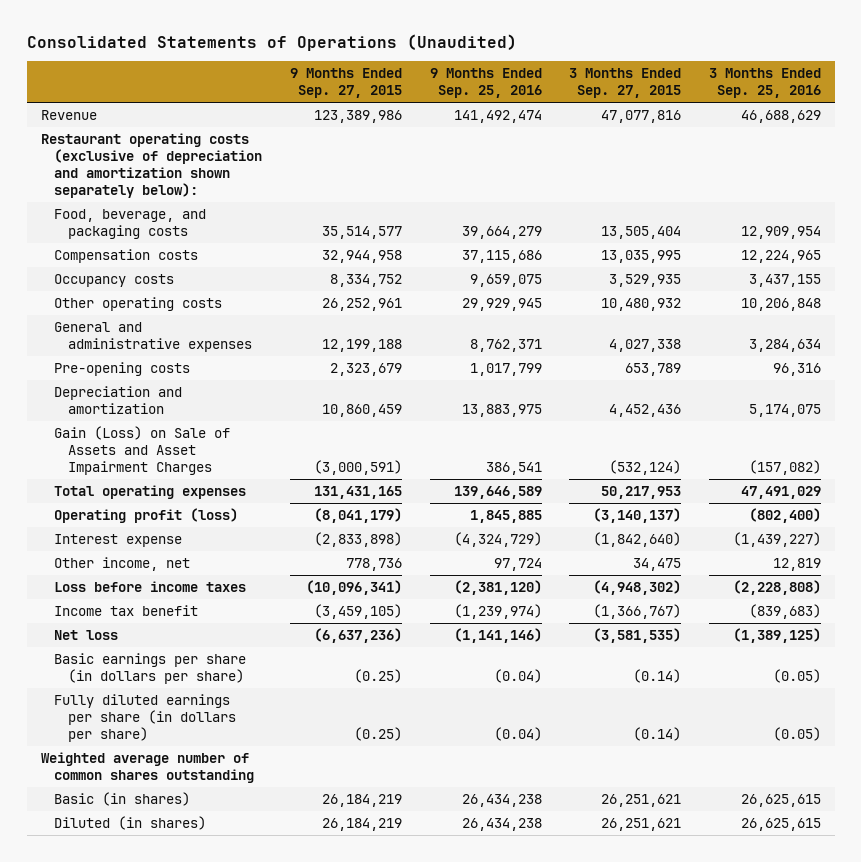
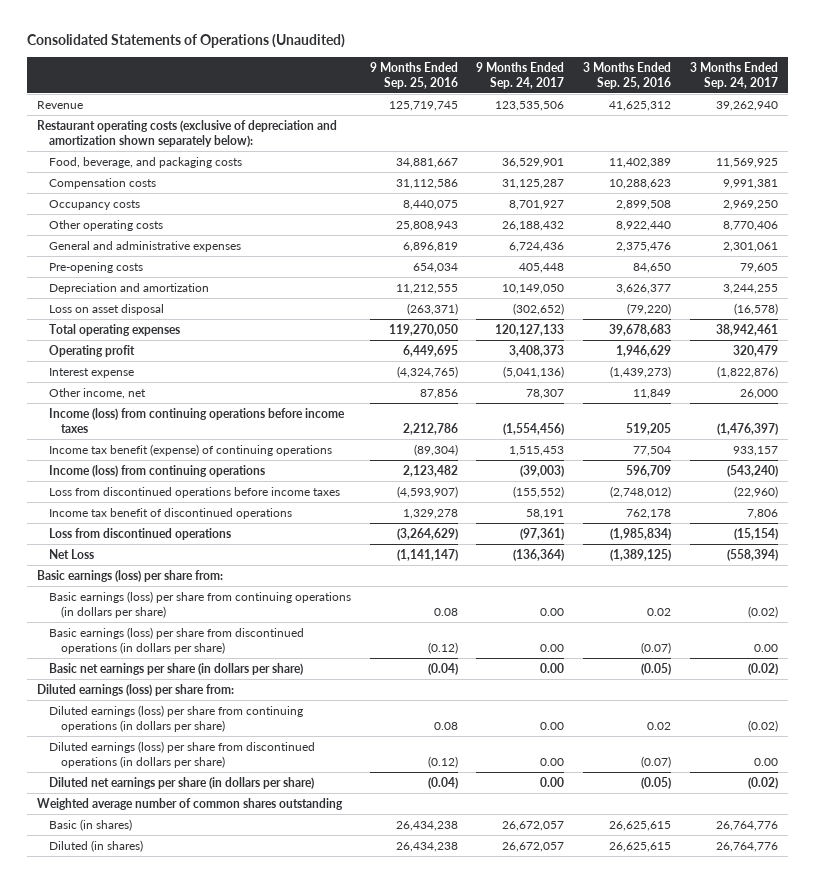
[290,68,403,99] 9 Months Ended Sep. 27, 2015 -> none
[569,68,682,99] 3 Months Ended Sep. 27, 2015 -> none
none -> [476,61,565,89] 9 Months Ended Sep. 24, 2017
none -> [690,61,779,89] 3 Months Ended Sep. 24, 2017
[453,109,542,123] 141,492,474 -> [388,100,458,111] 125,719,745
[740,109,821,123] 46,688,629 -> [609,100,672,111] 41,625,312
[461,225,542,239] 39,664,279 -> [395,157,458,168] 34,881,667
[740,225,821,239] 12,909,954 -> [609,157,672,168] 11,402,389
[461,249,542,263] 37,115,686 -> [395,178,458,189] 31,112,586
[740,249,821,263] 12,224,965 -> [609,178,672,189] 10,288,623
[469,273,542,287] 9,659,075 -> [402,199,458,210] 8,440,075
[748,273,821,287] 3,437,155 -> [616,199,672,210] 2,899,508
[461,297,542,311] 29,929,945 -> [395,220,458,231] 25,808,943
[740,297,821,311] 10,206,848 -> [616,220,672,231] 8,922,440
[469,338,542,352] 8,762,371 -> [402,241,458,252] 6,896,819
[748,338,821,352] 3,284,634 -> [616,241,672,252] 2,375,476
[469,362,542,376] 1,017,799 -> [412,262,458,273] 654,034
[772,362,821,376] 96,316 -> [633,262,672,273] 84,650
[461,403,542,417] 13,883,975 -> [395,283,458,294] 11,212,555
[748,403,821,417] 5,174,075 -> [616,283,672,294] 3,626,377
[54,425,231,475] Gain (Loss) on Sale of Assets and Asset Impairment Charges -> [48,303,164,315] Loss on asset disposal
[485,461,542,475] 386,541 -> [406,302,458,315] (263,371)
[748,459,821,475] (157,082) -> [627,302,672,315] (79,220)
[453,485,542,499] 139,646,589 -> [388,323,458,336] 119,270,050
[740,485,821,499] 47,491,029 -> [609,323,672,336] 39,678,683
[54,507,239,523] Operating profit (loss) -> [48,344,135,357] Operating profit
[469,509,542,523] 1,845,885 -> [402,344,458,357] 6,449,695
[748,507,821,523] (802,400) -> [616,344,672,357] 1,946,629
[453,531,542,547] (4,324,729) -> [396,365,458,378] (4,324,765)
[732,531,821,547] (1,439,227) -> [610,365,672,378] (1,439,273)
[493,557,542,571] 97,724 -> [419,388,458,399] 87,856
[772,557,821,571] 12,819 -> [633,388,672,399] 11,849
[54,580,247,592] Loss before income taxes -> [48,407,345,433] Income (loss) from continuing operations before income taxes
[453,579,542,595] (2,381,120) -> [402,422,458,435] 2,212,786
[732,579,821,595] (2,228,808) -> [626,422,672,435] 519,205
[54,604,199,616] Income tax benefit -> [48,443,332,456] Income tax benefit (expense) of continuing operations
[453,603,542,619] (1,239,974) -> [413,443,458,456] (89,304)
[748,603,821,619] (839,683) -> [633,445,672,456] 77,504
none -> [48,464,265,477] Income (loss) from continuing operations
none -> [48,486,340,498] Loss from discontinued operations before income taxes
none -> [48,507,292,519] Income tax benefit of discontinued operations
none -> [48,527,231,540] Loss from discontinued operations
[54,629,119,640] Net loss -> [48,548,94,559] Net Loss
[453,627,542,643] (1,141,146) -> [396,548,458,561] (1,141,147)
none -> [36,569,223,582] Basic earnings (loss) per share from:
none -> [48,590,351,618] Basic earnings (loss) per share from continuing operations (in dollars per share)
none -> [48,626,304,654] Basic earnings (loss) per share from discontinued operations (in dollars per share)
[54,652,247,684] Basic earnings per share (in dollars per share) -> [48,662,303,675] Basic net earnings per share (in dollars per share)
none -> [36,683,234,696] Diluted earnings (loss) per share from:
none -> [48,704,303,732] Diluted earnings (loss) per share from continuing operations (in dollars per share)
none -> [48,740,315,768] Diluted earnings (loss) per share from discontinued operations (in dollars per share)
[54,693,237,742] Fully diluted earnings per share (in dollars per share) -> [48,776,314,789] Diluted net earnings per share (in dollars per share)

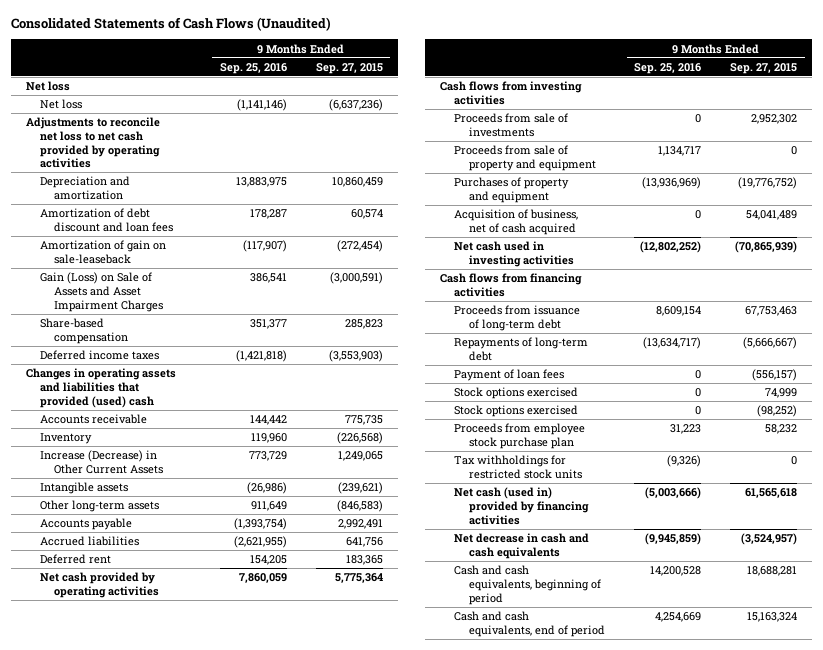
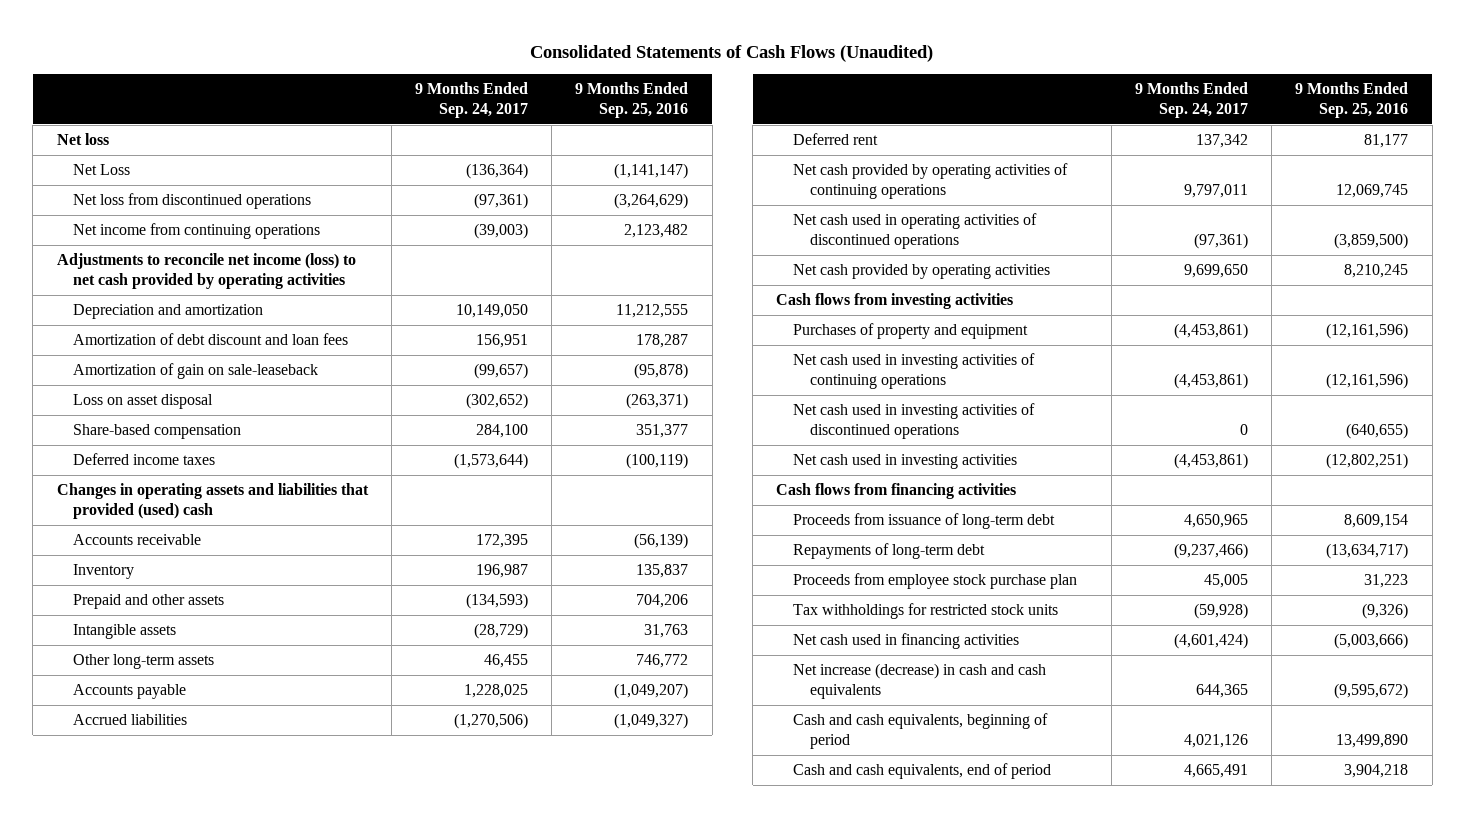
[315,62,383,74] Sep. 27, 2015 -> none
none -> [415,82,529,119] 9 Months Ended Sep. 24, 2017
[39,99,82,110] Net loss -> [73,164,131,176] Net Loss
[236,99,287,112] (1,141,146) -> [614,163,689,180] (1,141,147)
none -> [73,193,312,210] Net loss from discontinued operations
none -> [73,223,321,240] Net income from continuing operations
[25,117,160,169] Adjustments to reconcile net loss to net cash provided by operating activities -> [56,253,356,290] Adjustments to reconcile net income (loss) to net cash provided by operating activities
[235,177,287,188] 13,883,975 -> [616,304,689,319] 11,212,555
[242,240,287,253] (117,907) -> [634,363,689,380] (95,878)
[39,272,164,312] Gain (Loss) on Sale of Assets and Asset Impairment Charges -> [73,394,214,410] Loss on asset disposal
[249,273,287,284] 386,541 -> [626,393,689,410] (263,371)
[235,350,287,363] (1,421,818) -> [626,453,689,470] (100,119)
[249,415,287,426] 144,442 -> [634,533,689,550] (56,139)
[250,433,287,444] 119,960 -> [636,564,689,579] 135,837
[39,450,164,474] Increase (Decrease) in Other Current Assets -> [73,594,225,610] Prepaid and other assets
[248,451,287,462] 773,729 -> [636,594,689,609] 704,206
[246,482,287,495] (26,986) -> [644,624,689,639] 31,763
[250,501,287,512] 911,649 -> [636,654,689,669] 746,772
[233,518,287,531] (1,393,754) -> [614,683,689,700] (1,049,207)
[233,536,287,549] (2,621,955) -> [614,713,689,730] (1,049,327)
[249,555,287,566] 154,205 -> [1364,134,1409,149] 81,177
none -> [793,163,1069,200] Net cash provided by operating activities of continuing operations
none -> [793,213,1038,250] Net cash used in operating activities of discontinued operations
[238,573,287,584] 7,860,059 -> [1344,264,1409,279] 8,210,245
[454,113,569,137] Proceeds from sale of investments -> none
[454,145,596,171] Proceeds from sale of property and equipment -> none
[454,209,579,235] Acquisition of business, net of cash acquired -> none
[641,177,701,190] (13,936,969) -> [1326,323,1409,340] (12,161,596)
none -> [793,353,1036,390] Net cash used in investing activities of continuing operations
none -> [793,403,1036,440] Net cash used in investing activities of discontinued operations
[639,241,701,254] (12,802,252) -> [1326,453,1409,470] (12,802,251)
[454,369,565,382] Payment of loan fees -> none
[454,387,579,400] Stock options exercised -> none
[454,405,579,418] Stock options exercised -> none
[454,487,589,525] Net cash (used in) provided by financing activities -> [793,633,1020,650] Net cash used in financing activities
[454,533,590,559] Net decrease in cash and cash equivalents -> [793,663,1047,700] Net increase (decrease) in cash and cash equivalents
[644,533,701,546] (9,945,859) -> [1334,683,1409,700] (9,595,672)
[649,566,701,577] 14,200,528 -> [1336,734,1409,749] 13,499,890
[654,612,701,623] 4,254,669 -> [1344,764,1409,779] 3,904,218

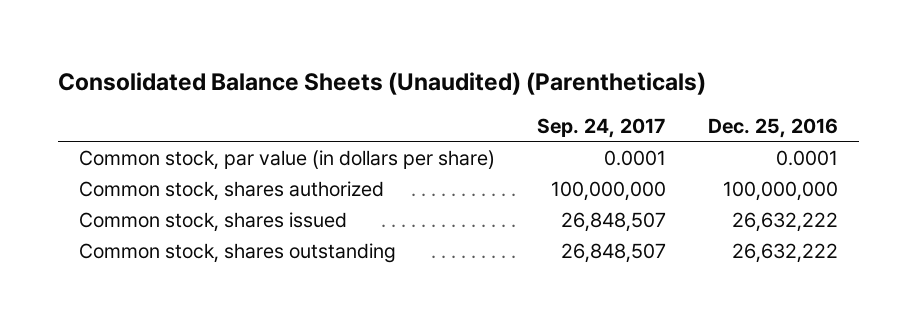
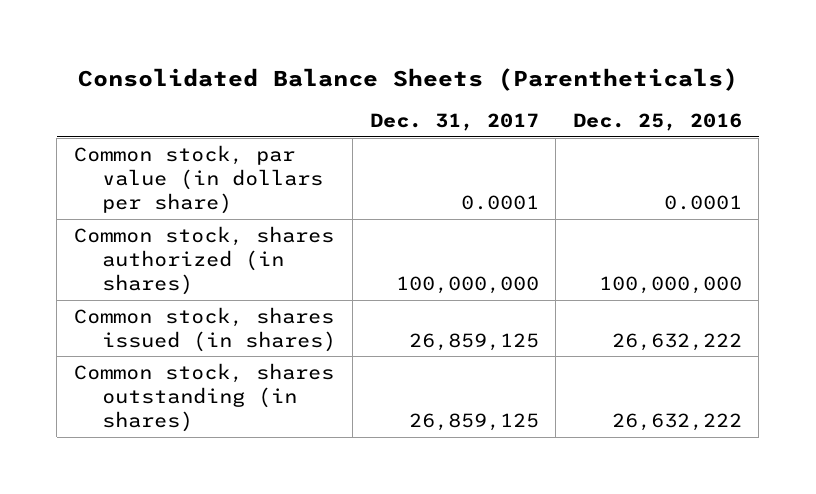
[58,71,707,95] Consolidated Balance Sheets (Unaudited) (Parentheticals) -> [77,67,738,91] Consolidated Balance Sheets (Parentheticals)
[537,117,667,138] Sep. 24, 2017 -> none
none -> [369,113,539,132] Dec. 31, 2017
[79,180,385,201] Common stock, shares authorized -> [73,225,334,296] Common stock, shares authorized (in shares)
[79,211,348,232] Common stock, shares issued -> [73,306,336,352] Common stock, shares issued (in shares)
[79,242,397,263] Common stock, shares outstanding -> [73,362,334,433] Common stock, shares outstanding (in shares)

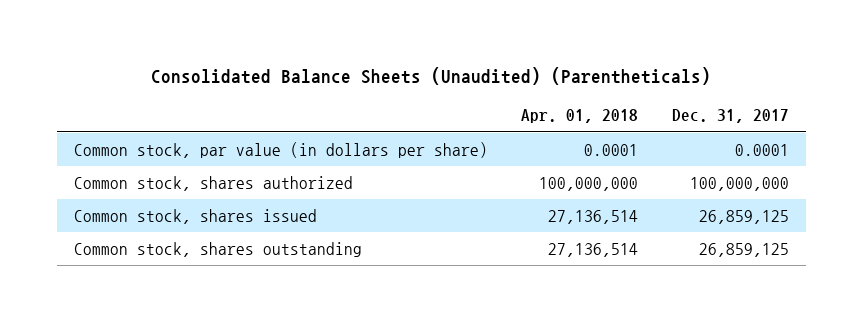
[77,67,738,91] Consolidated Balance Sheets (Parentheticals) -> [151,67,712,86] Consolidated Balance Sheets (Unaudited) (Parentheticals)
[572,113,742,132] Dec. 25, 2016 -> none
none -> [521,109,639,124] Apr. 01, 2018
[73,225,334,296] Common stock, shares authorized (in shares) -> [73,175,353,191] Common stock, shares authorized
[73,306,336,352] Common stock, shares issued (in shares) -> [73,208,317,224] Common stock, shares issued
[73,362,334,433] Common stock, shares outstanding (in shares) -> [73,241,362,257] Common stock, shares outstanding

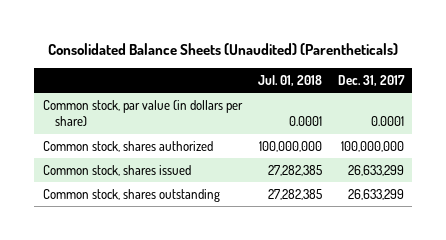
[521,109,639,124] Apr. 01, 2018 -> none
none -> [257,74,322,86] Jul. 01, 2018
[699,209,790,224] 26,859,125 -> [347,164,404,176] 26,633,299
[699,242,790,257] 26,859,125 -> [347,188,404,200] 26,633,299

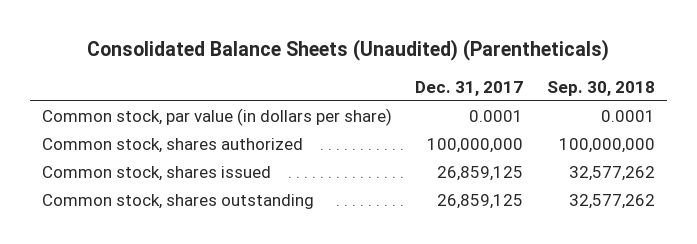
[257,74,322,86] Jul. 01, 2018 -> none
none -> [547,80,656,96] Sep. 30, 2018
[347,164,404,176] 26,633,299 -> [437,165,524,181] 26,859,125
[347,188,404,200] 26,633,299 -> [437,193,524,209] 26,859,125

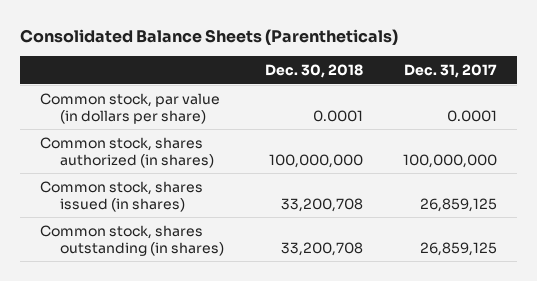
[87,39,610,62] Consolidated Balance Sheets (Unaudited) (Parentheticals) -> [19,28,398,45] Consolidated Balance Sheets (Parentheticals)
[547,80,656,96] Sep. 30, 2018 -> none
none -> [264,64,363,79] Dec. 30, 2018
[41,137,303,153] Common stock, shares authorized -> [40,137,215,168] Common stock, shares authorized (in shares)
[41,165,271,181] Common stock, shares issued -> [40,181,204,212] Common stock, shares issued (in shares)
[41,193,314,209] Common stock, shares outstanding -> [40,225,225,256] Common stock, shares outstanding (in shares)

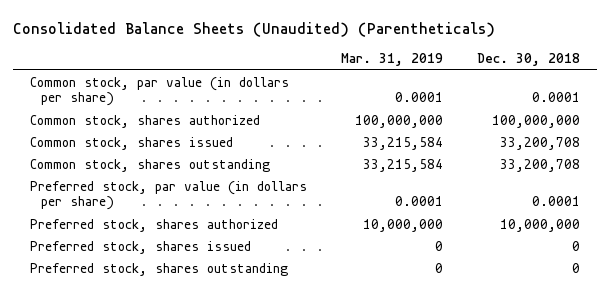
[19,28,398,45] Consolidated Balance Sheets (Parentheticals) -> [13,22,496,38] Consolidated Balance Sheets (Unaudited) (Parentheticals)
[403,64,497,79] Dec. 31, 2017 -> none
none -> [341,53,444,67] Mar. 31, 2019
[40,137,215,168] Common stock, shares authorized (in shares) -> [30,114,261,128] Common stock, shares authorized
[40,181,204,212] Common stock, shares issued (in shares) -> [30,136,234,150] Common stock, shares issued
[40,225,225,256] Common stock, shares outstanding (in shares) -> [30,158,271,172] Common stock, shares outstanding
none -> [30,180,308,211] Preferred stock, par value (in dollars per share)
none -> [30,218,279,232] Preferred stock, shares authorized
none -> [30,240,252,254] Preferred stock, shares issued
none -> [30,262,289,276] Preferred stock, shares outstanding

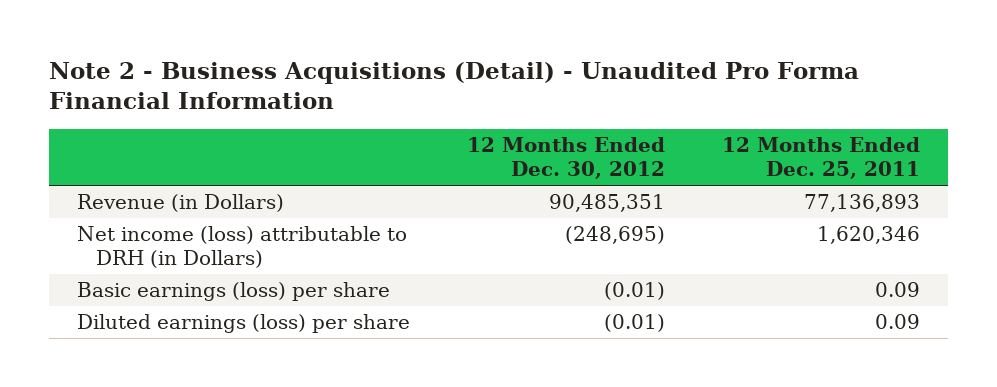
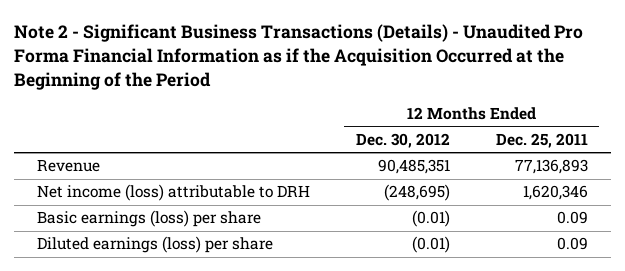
[48,61,859,110] Note 2 - Business Acquisitions (Detail) - Unaudited Pro Forma Financial Information -> [13,23,583,90] Note 2 - Significant Business Transactions (Details) - Unaudited Pro Forma Financial Information as if the Acquisition Occurred at the Beginning of the Period
[77,194,285,213] Revenue (in Dollars) -> [36,160,100,173] Revenue
[77,226,408,269] Net income (loss) attributable to DRH (in Dollars) -> [36,184,310,202] Net income (loss) attributable to DRH

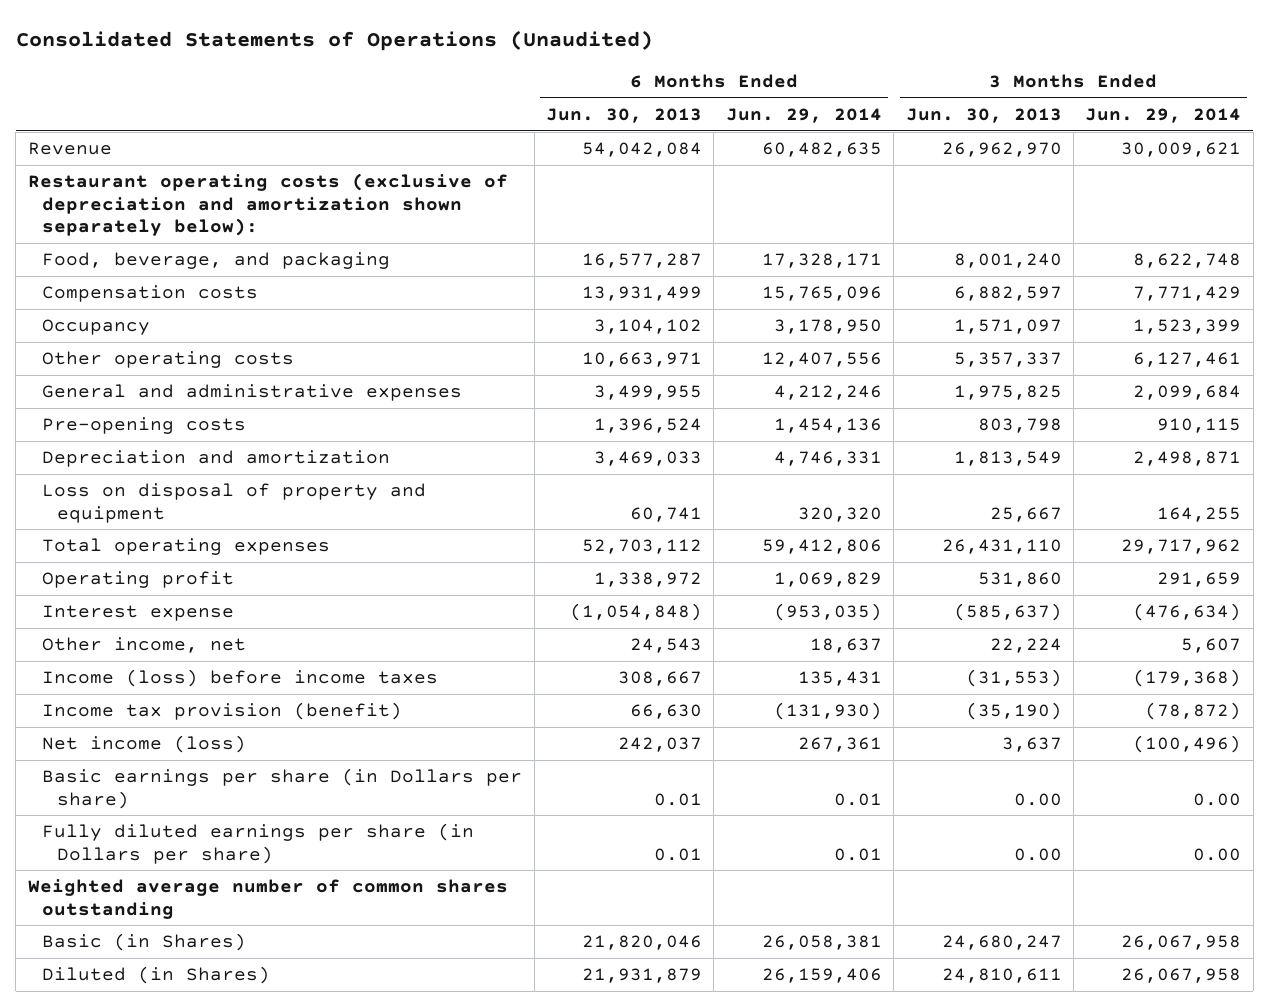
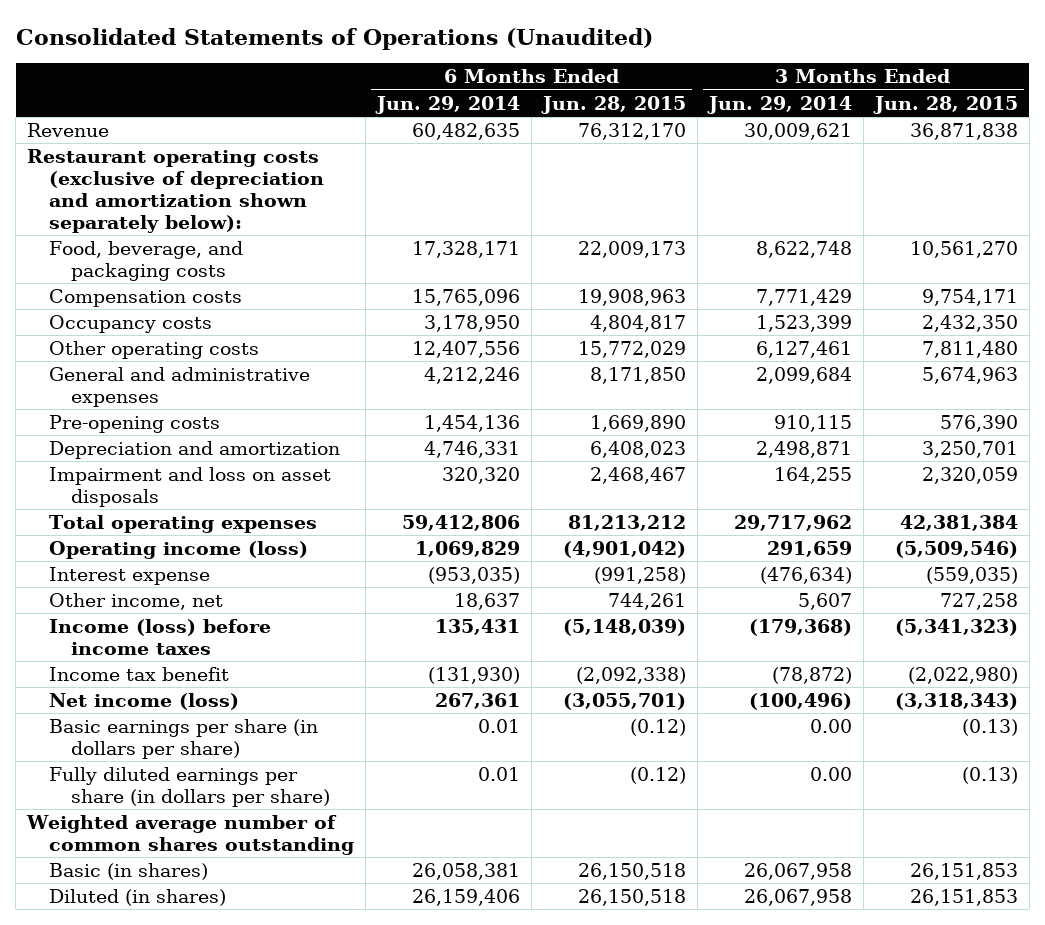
[545,107,702,123] Jun. 30, 2013 -> none
[905,107,1062,123] Jun. 30, 2013 -> none
none -> [541,95,687,114] Jun. 28, 2015
none -> [872,95,1018,114] Jun. 28, 2015
[42,252,391,270] Food, beverage, and packaging -> [49,241,244,282] Food, beverage, and packaging costs
[42,319,151,336] Occupancy -> [49,315,213,334] Occupancy costs
[42,483,427,523] Loss on disposal of property and equipment -> [49,467,332,508] Impairment and loss on asset disposals
[42,571,235,589] Operating profit -> [49,541,309,560] Operating income (loss)
[42,702,403,721] Income tax provision (benefit) -> [49,667,230,682] Income tax benefit
[42,768,523,809] Basic earnings per share (in Dollars per share) -> [49,719,319,760] Basic earnings per share (in dollars per share)
[42,823,475,864] Fully diluted earnings per share (in Dollars per share) -> [49,767,331,808] Fully diluted earnings per share (in dollars per share)
[42,933,247,952] Basic (in Shares) -> [49,863,209,881] Basic (in shares)
[42,966,271,985] Diluted (in Shares) -> [49,889,227,907] Diluted (in shares)

